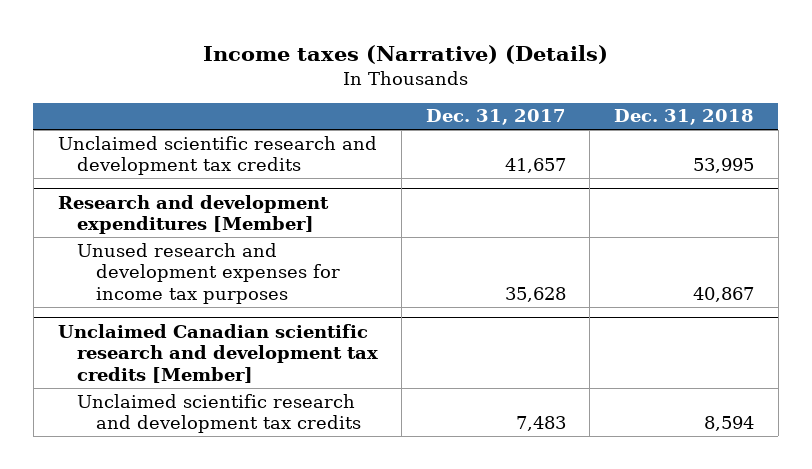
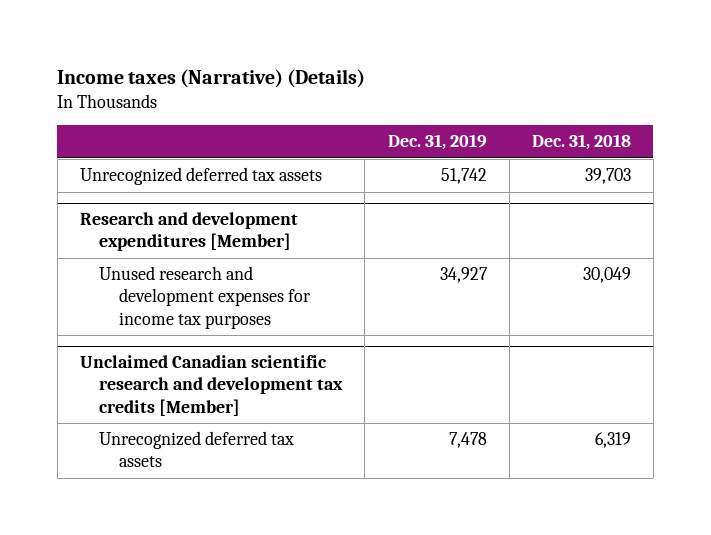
[425,109,566,126] Dec. 31, 2017 -> none
none -> [387,134,487,151] Dec. 31, 2019
[57,135,377,176] Unclaimed scientific research and development tax credits -> none
none -> [80,167,323,186] Unrecognized deferred tax assets
[693,287,755,303] 40,867 -> [582,267,631,284] 30,049
[76,393,362,434] Unclaimed scientific research and development tax credits -> none
none -> [99,431,295,468] Unrecognized deferred tax assets

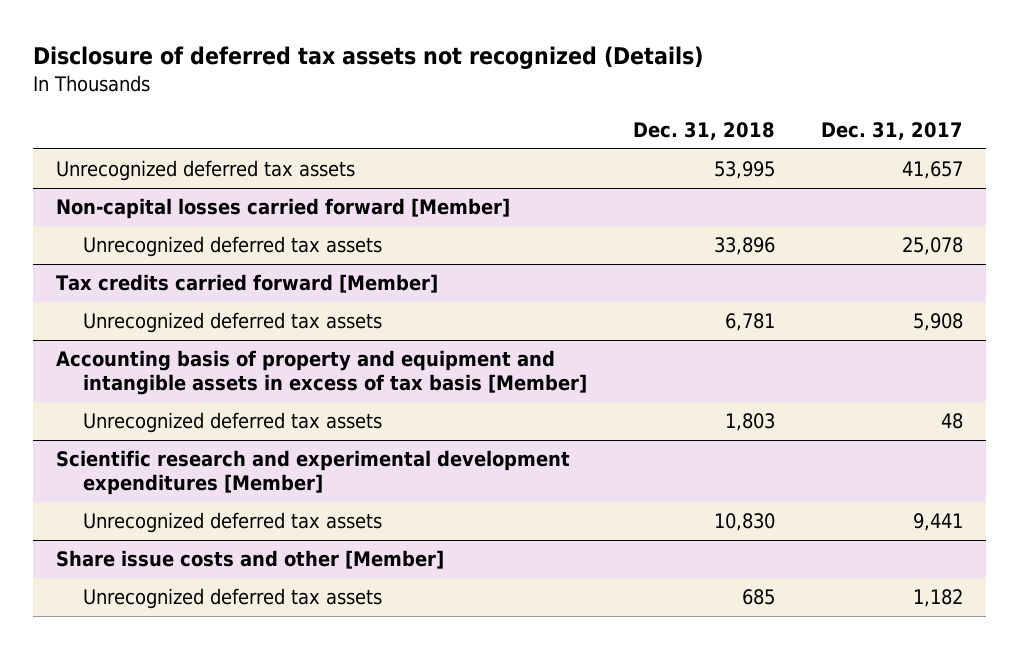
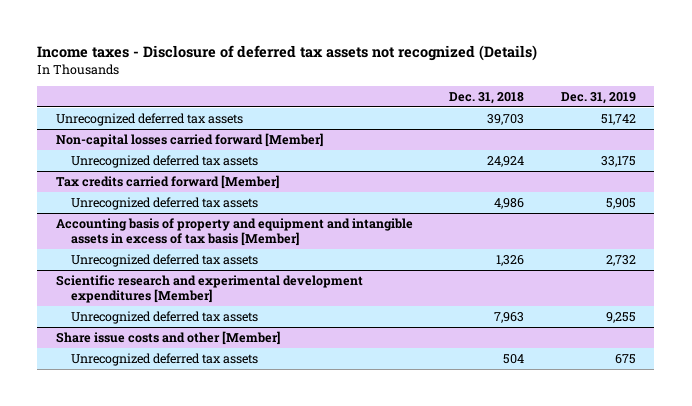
[32,45,703,69] Disclosure of deferred tax assets not recognized (Details) -> [37,44,538,61] Income taxes - Disclosure of deferred tax assets not recognized (Details)
[820,122,963,141] Dec. 31, 2017 -> none
none -> [560,91,636,104] Dec. 31, 2019
[713,161,775,180] 53,995 -> [487,113,525,125] 39,703
[713,237,775,256] 33,896 -> [487,155,525,167] 24,924
[724,313,775,332] 6,781 -> [494,197,525,209] 4,986
[724,413,775,432] 1,803 -> [496,254,525,266] 1,326
[713,513,775,532] 10,830 -> [494,311,525,323] 7,963
[741,589,775,606] 685 -> [503,353,525,364] 504

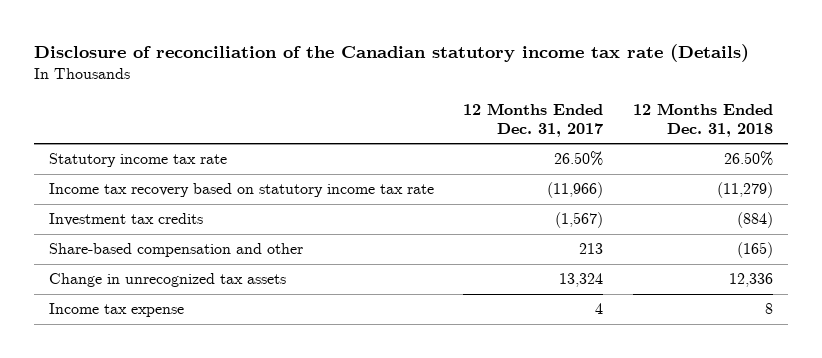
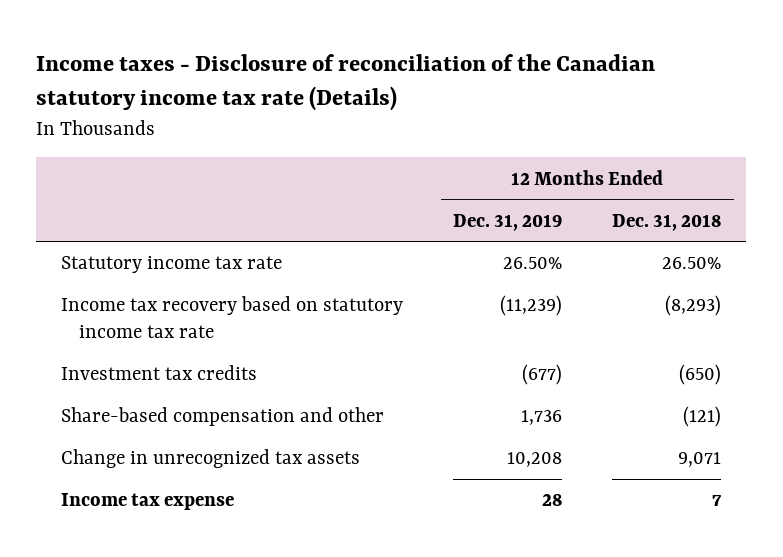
[33,43,749,62] Disclosure of reconciliation of the Canadian statutory income tax rate (Details) -> [36,53,656,112] Income taxes - Disclosure of reconciliation of the Canadian statutory income tax rate (Details)
[463,103,604,137] 12 Months Ended Dec. 31, 2017 -> none
none -> [453,213,563,231] Dec. 31, 2019
[717,182,774,199] (11,279) -> [665,295,722,317] (8,293)
[737,212,774,229] (884) -> [679,364,722,386] (650)
[737,242,774,259] (165) -> [683,406,722,428] (121)
[729,273,774,288] 12,336 -> [678,452,722,468] 9,071
[765,303,774,315] 8 -> [712,494,723,507] 7

